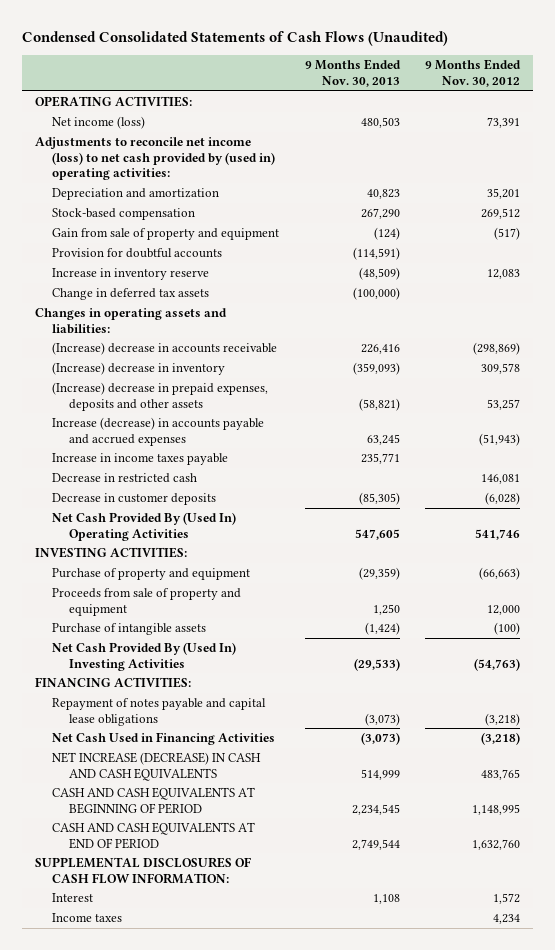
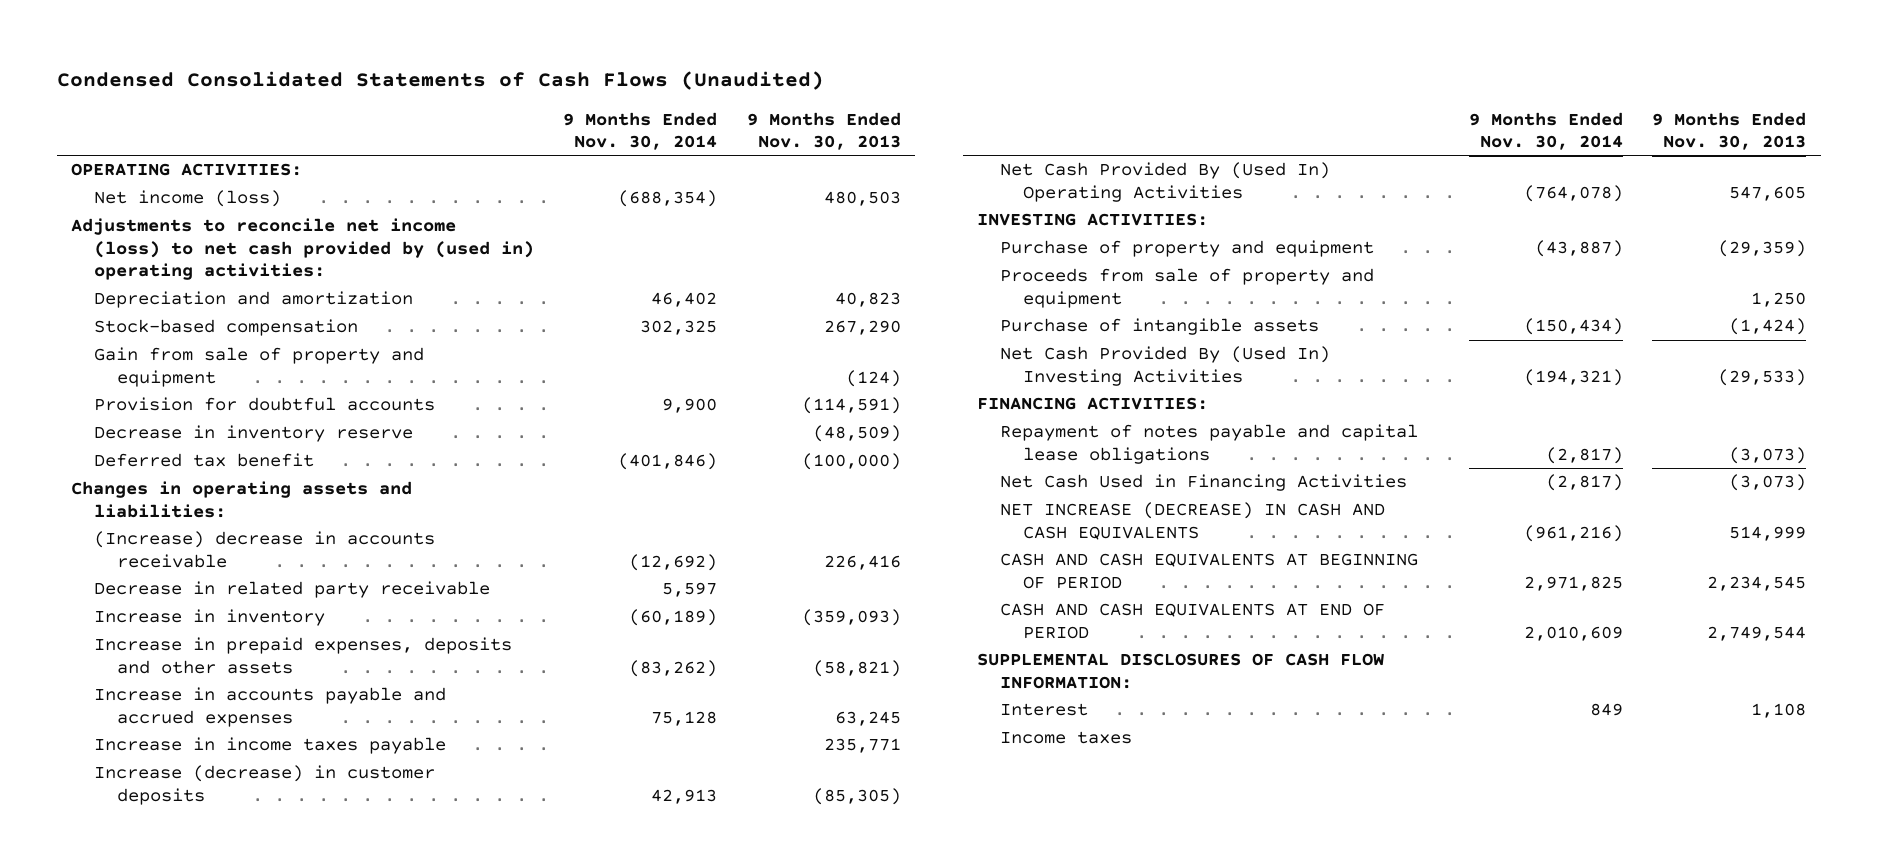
[425,59,522,87] 9 Months Ended Nov. 30, 2012 -> none
none -> [563,111,718,150] 9 Months Ended Nov. 30, 2014
[52,268,210,281] Increase in inventory reserve -> [94,425,414,443] Decrease in inventory reserve
[52,288,210,301] Change in deferred tax assets -> [94,453,315,468] Deferred tax benefit
none -> [94,581,491,599] Decrease in related party receivable
[52,362,226,376] (Increase) decrease in inventory -> [94,609,326,627] Increase in inventory
[52,382,269,411] (Increase) decrease in prepaid expenses, deposits and other assets -> [94,637,513,674] Increase in prepaid expenses, deposits and other assets
[52,417,265,446] Increase (decrease) in accounts payable and accrued expenses -> [94,687,447,727] Increase in accounts payable and accrued expenses
[52,473,198,484] Decrease in restricted cash -> none
[52,493,217,506] Decrease in customer deposits -> [94,765,436,805] Increase (decrease) in customer deposits

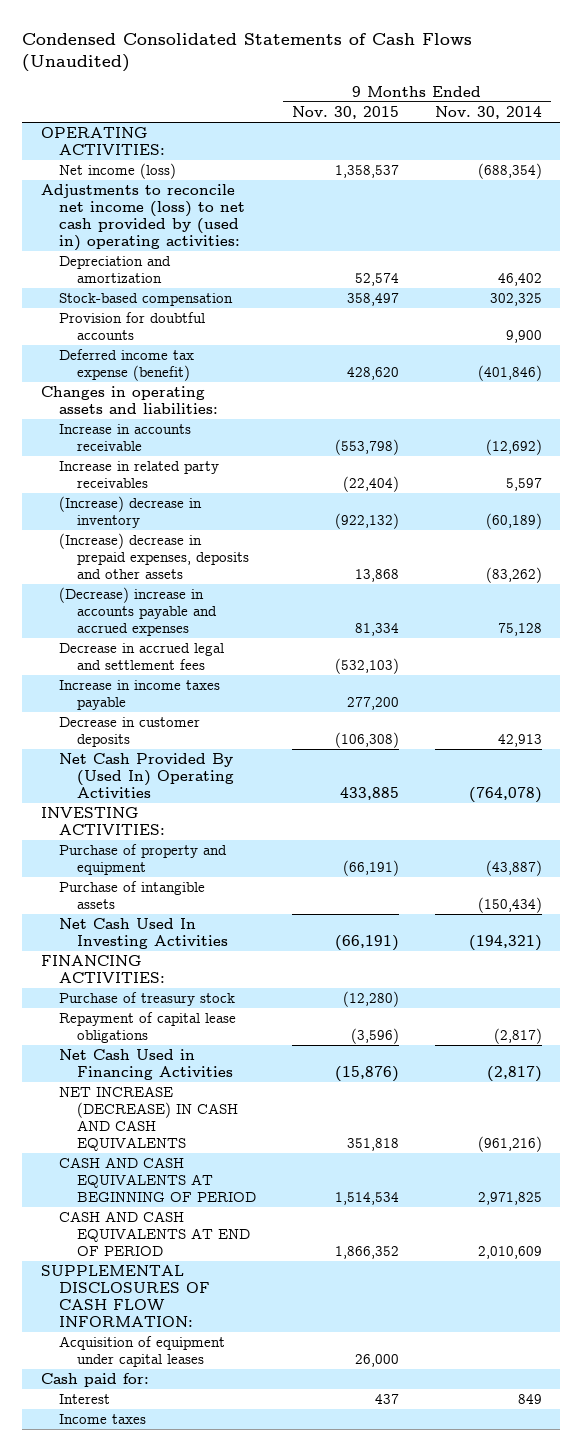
[746,111,901,150] 9 Months Ended Nov. 30, 2013 -> none
none -> [291,105,399,119] Nov. 30, 2015
[94,347,425,387] Gain from sale of property and equipment -> none
[94,425,414,443] Decrease in inventory reserve -> none
[94,453,315,468] Deferred tax benefit -> [58,349,194,381] Deferred income tax expense (benefit)
[94,531,436,568] (Increase) decrease in accounts receivable -> [58,424,191,451] Increase in accounts receivable
[94,581,491,599] Decrease in related party receivable -> [58,461,219,488] Increase in related party receivables
[94,609,326,627] Increase in inventory -> [58,496,202,528] (Increase) decrease in inventory
[94,637,513,674] Increase in prepaid expenses, deposits and other assets -> [58,533,249,579] (Increase) decrease in prepaid expenses, deposits and other assets
[94,687,447,727] Increase in accounts payable and accrued expenses -> [58,587,217,636] (Decrease) increase in accounts payable and accrued expenses
none -> [58,643,224,670] Decrease in accrued legal and settlement fees
[94,765,436,805] Increase (decrease) in customer deposits -> [58,717,200,747] Decrease in customer deposits
[999,268,1374,308] Proceeds from sale of property and equipment -> none
[999,346,1330,386] Net Cash Provided By (Used In) Investing Activities -> [58,918,228,949] Net Cash Used In Investing Activities
none -> [58,992,235,1007] Purchase of treasury stock
[999,424,1418,464] Repayment of notes payable and capital lease obligations -> [58,1012,236,1043] Repayment of capital lease obligations
none -> [58,1336,225,1367] Acquisition of equipment under capital leases
none -> [40,1373,149,1388] Cash paid for:

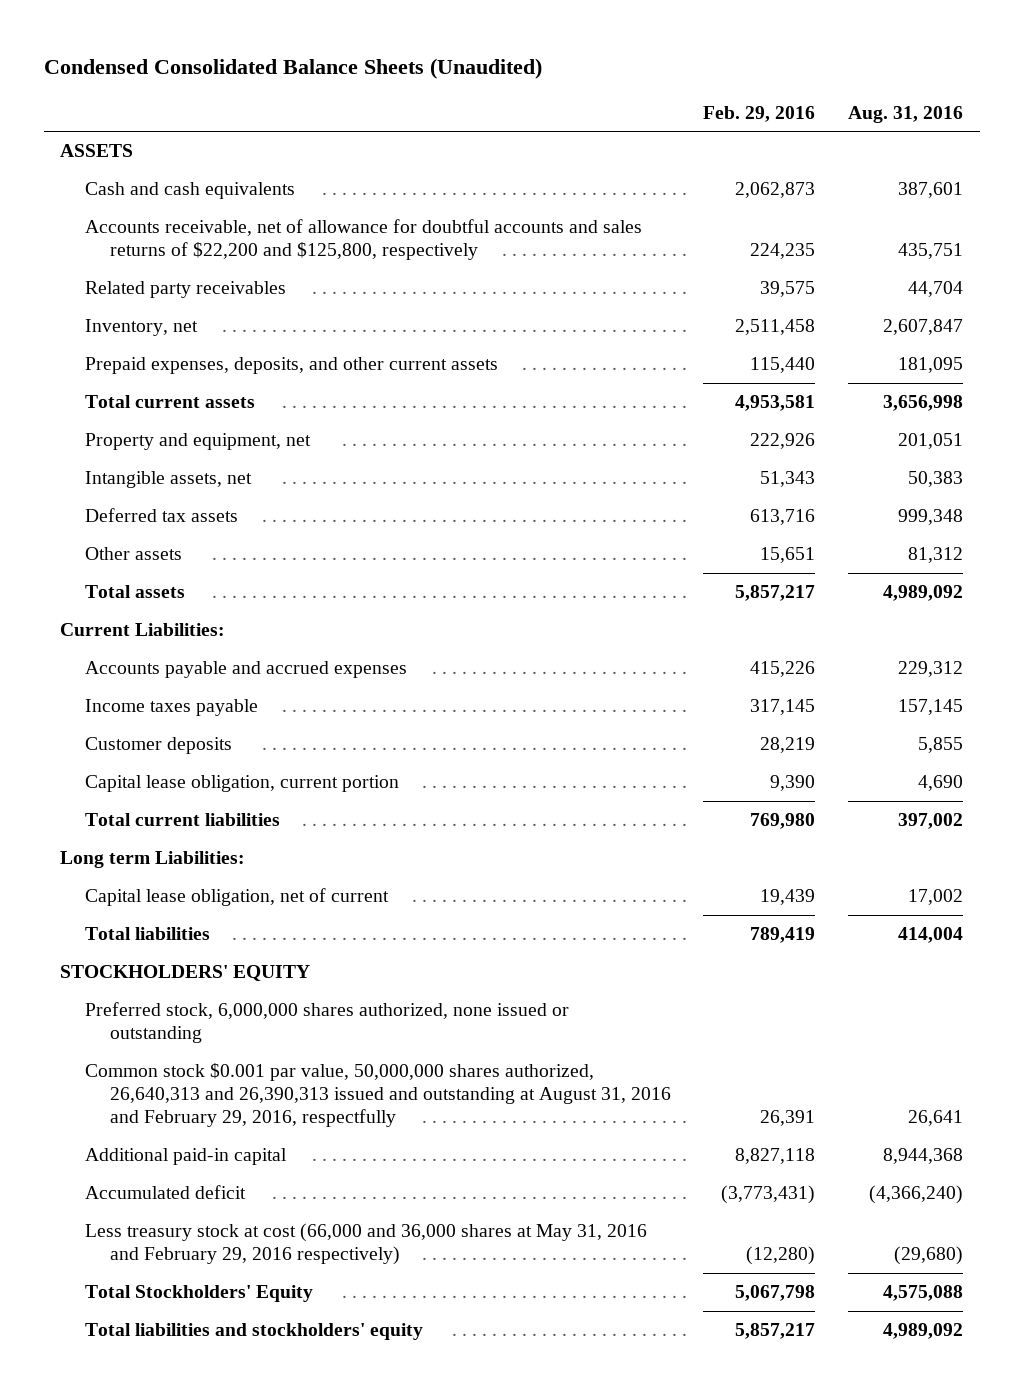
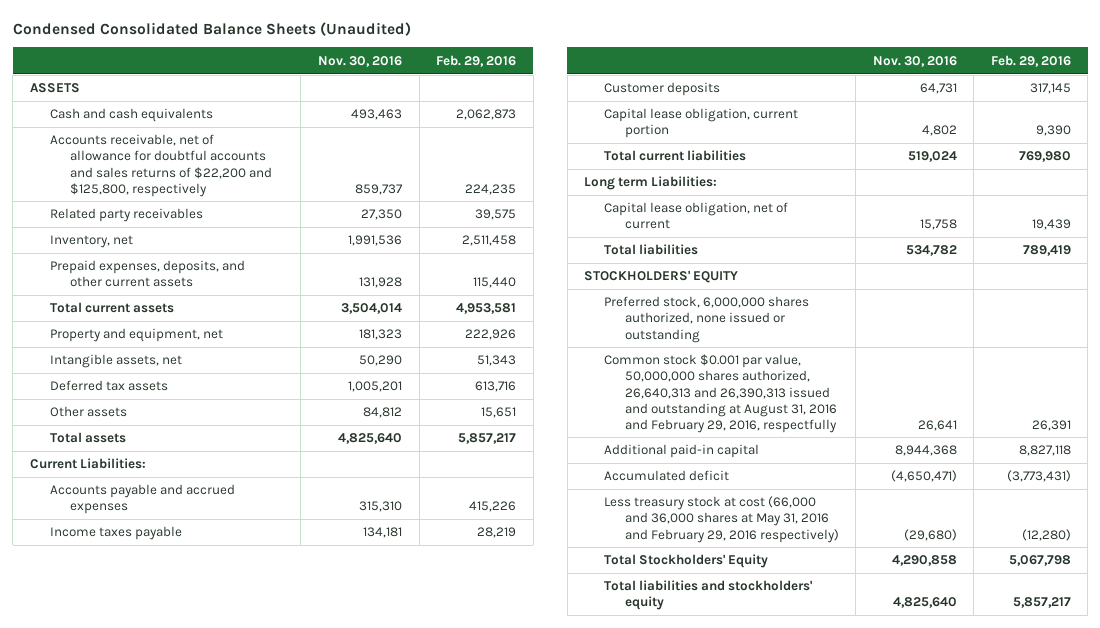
[848,105,964,123] Aug. 31, 2016 -> none
none -> [317,55,402,67] Nov. 30, 2016
[750,699,816,716] 317,145 -> [477,527,517,539] 28,219
[760,737,816,754] 28,219 -> [1029,83,1071,95] 317,145

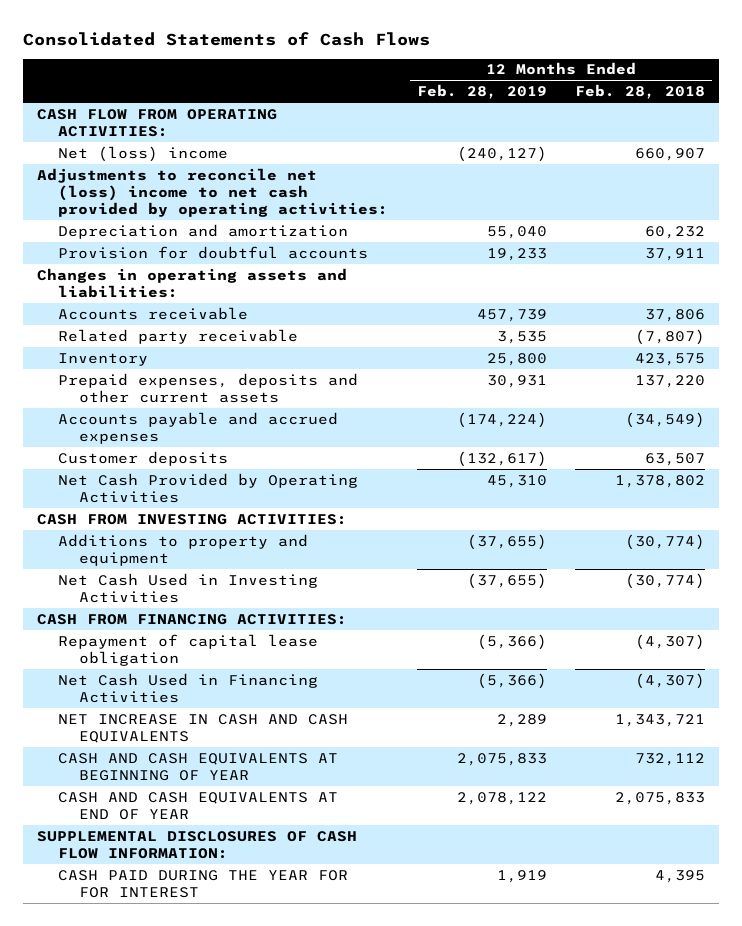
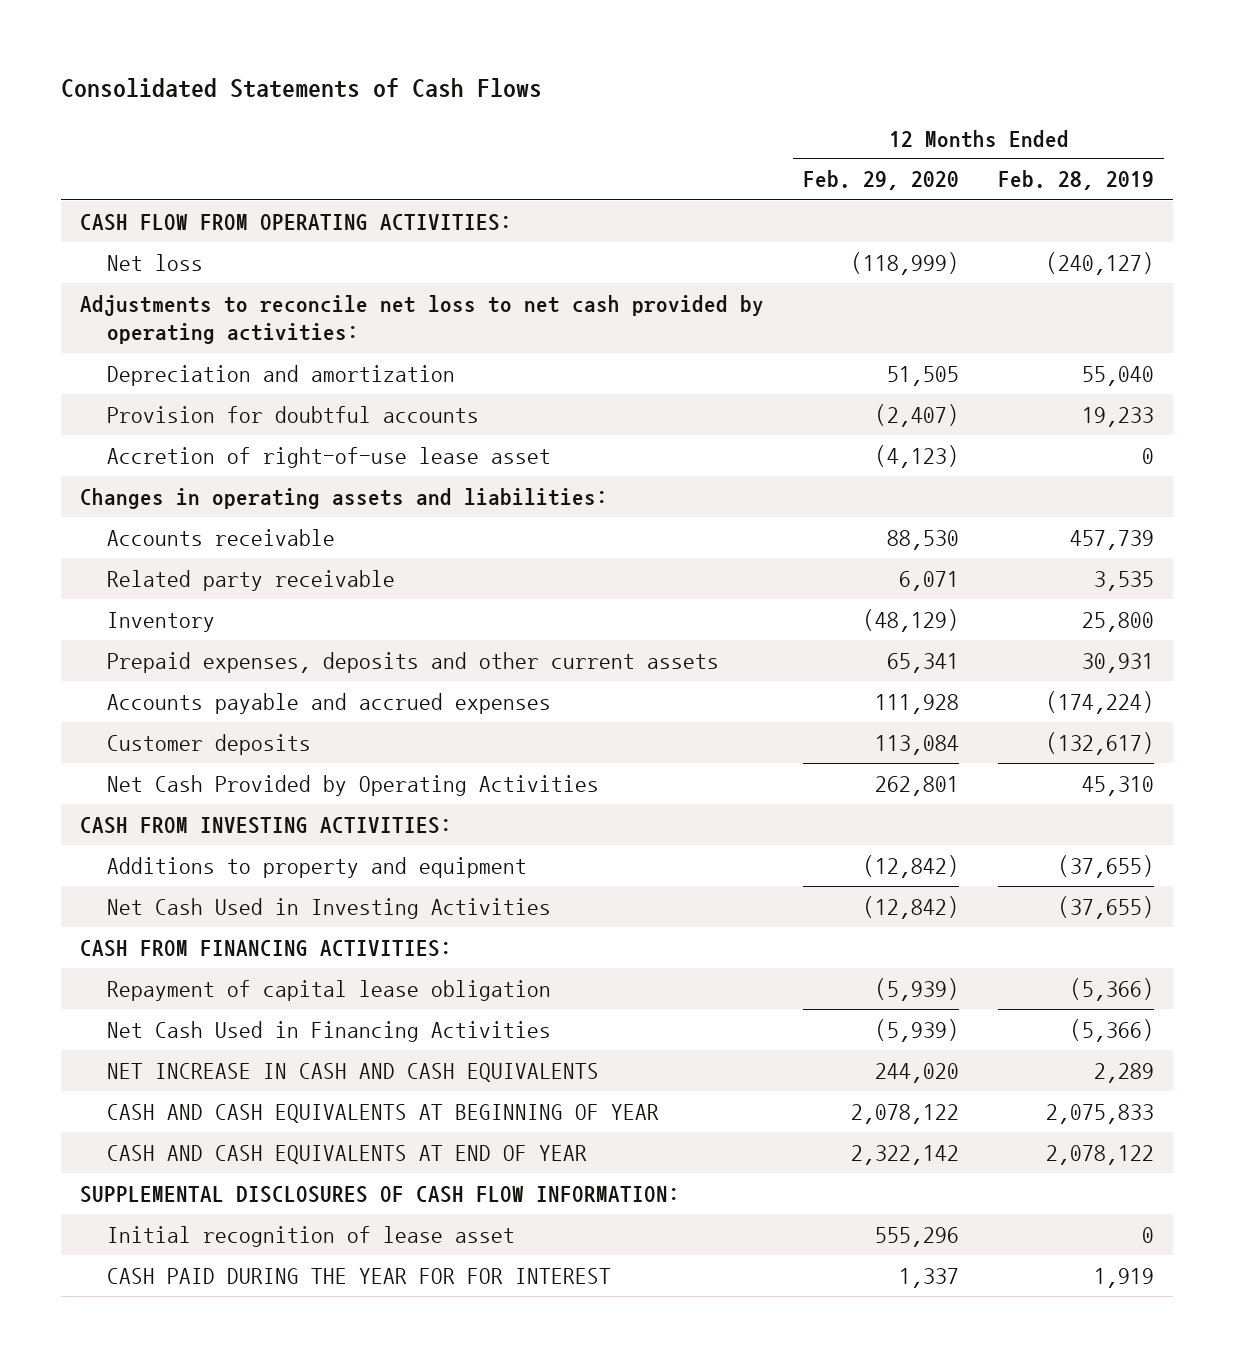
[575,84,706,100] Feb. 28, 2018 -> none
none -> [803,170,960,191] Feb. 29, 2020
[58,145,229,162] Net (loss) income -> [107,253,204,271] Net loss
[37,167,389,217] Adjustments to reconcile net (loss) income to net cash provided by operating activities: -> [80,294,765,345] Adjustments to reconcile net loss to net cash provided by operating activities:
none -> [107,446,552,468] Accretion of right-of-use lease asset
none -> [107,1225,516,1247] Initial recognition of lease asset

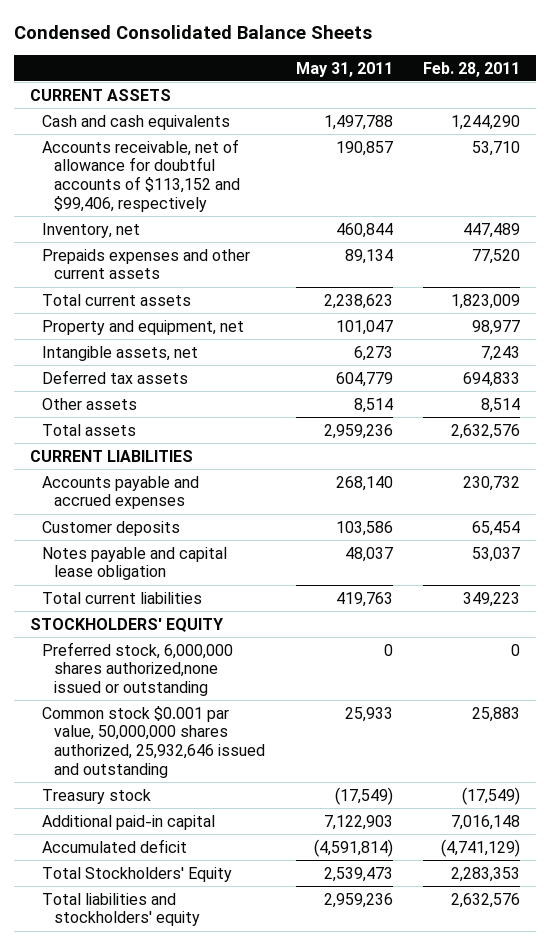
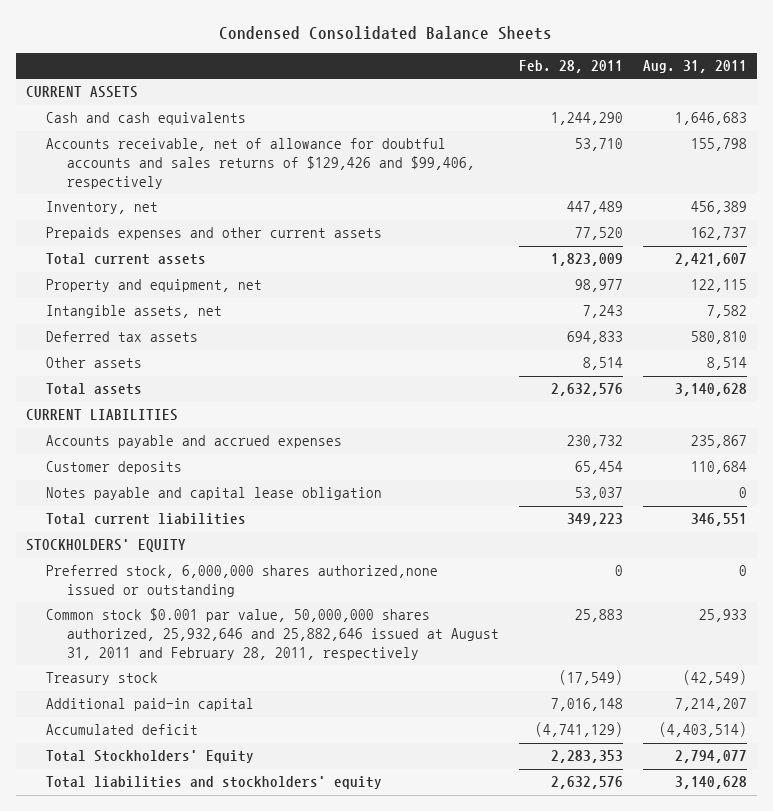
[295,61,393,77] May 31, 2011 -> none
none -> [643,59,748,73] Aug. 31, 2011
[41,138,240,212] Accounts receivable, net of allowance for doubtful accounts of $113,152 and $99,406, respectively -> [46,138,476,189] Accounts receivable, net of allowance for doubtful accounts and sales returns of $129,426 and $99,406, respectively
[41,705,265,778] Common stock $0.001 par value, 50,000,000 shares authorized, 25,932,646 issued and outstanding -> [46,608,500,660] Common stock $0.001 par value, 50,000,000 shares authorized, 25,932,646 and 25,882,646 issued at August 31, 2011 and February 28, 2011, respectively

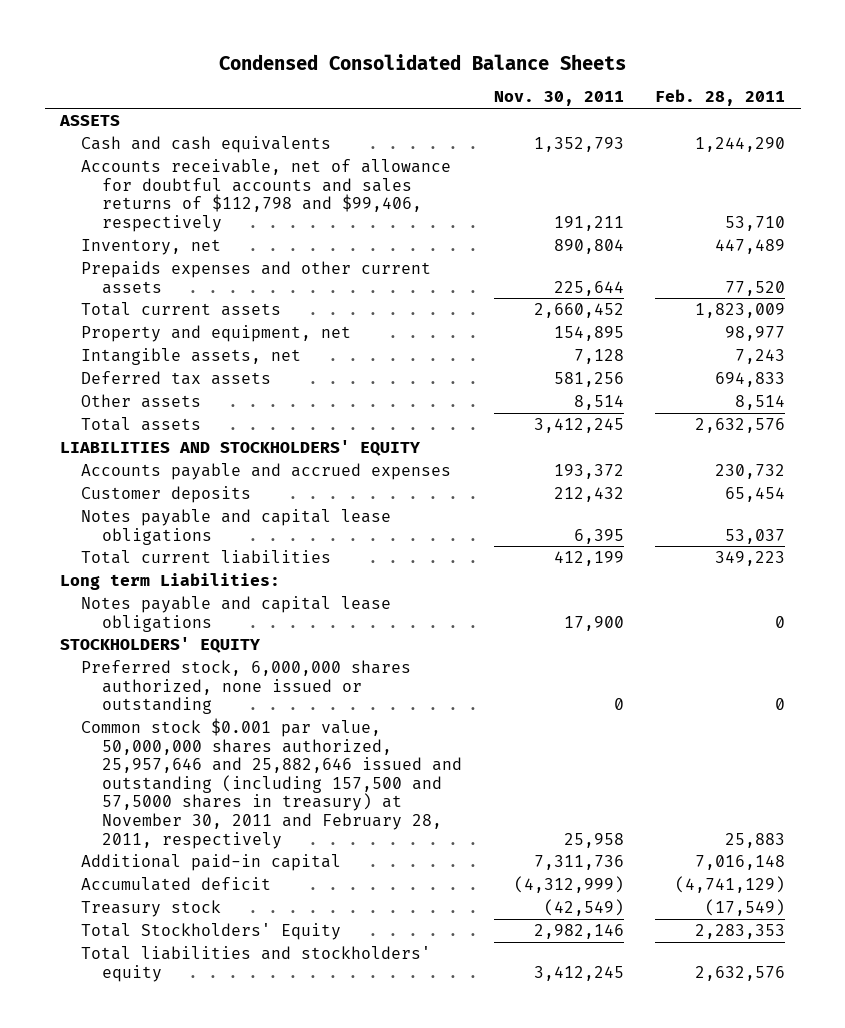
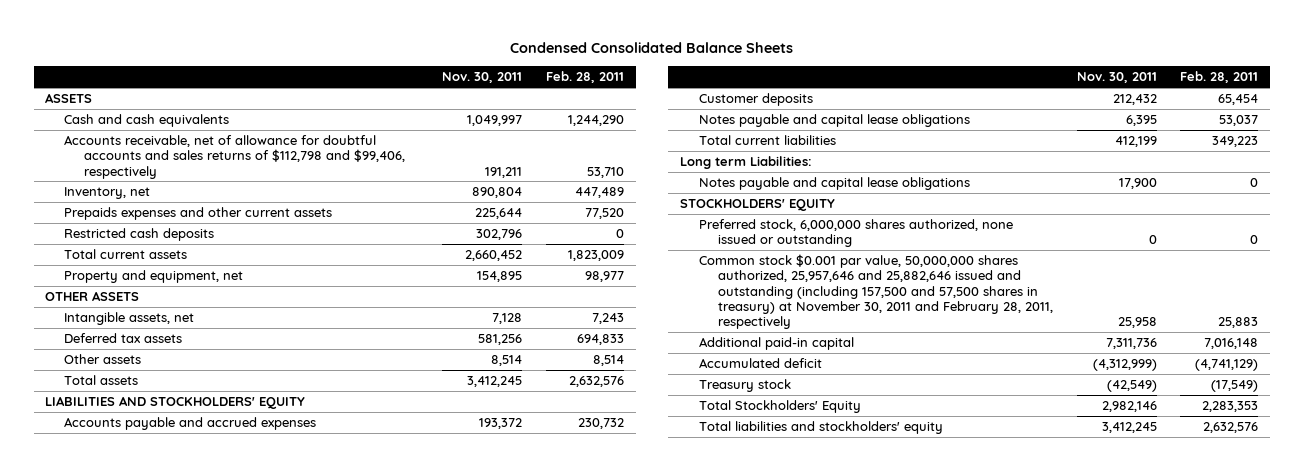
[533,136,624,152] 1,352,793 -> [467,114,523,126] 1,049,997
none -> [64,227,215,241] Restricted cash deposits
none -> [45,290,140,301] OTHER ASSETS
[81,717,463,849] Common stock $0.001 par value, 50,000,000 shares authorized, 25,957,646 and 25,882,646 issued and outstanding (including 157,500 and 57,5000 shares in treasury) at November 30, 2011 and February 28, 2011, respectively -> [698,253,1053,330] Common stock $0.001 par value, 50,000,000 shares authorized, 25,957,646 and 25,882,646 issued and outstanding (including 157,500 and 57,500 shares in treasury) at November 30, 2011 and February 28, 2011, respectively

